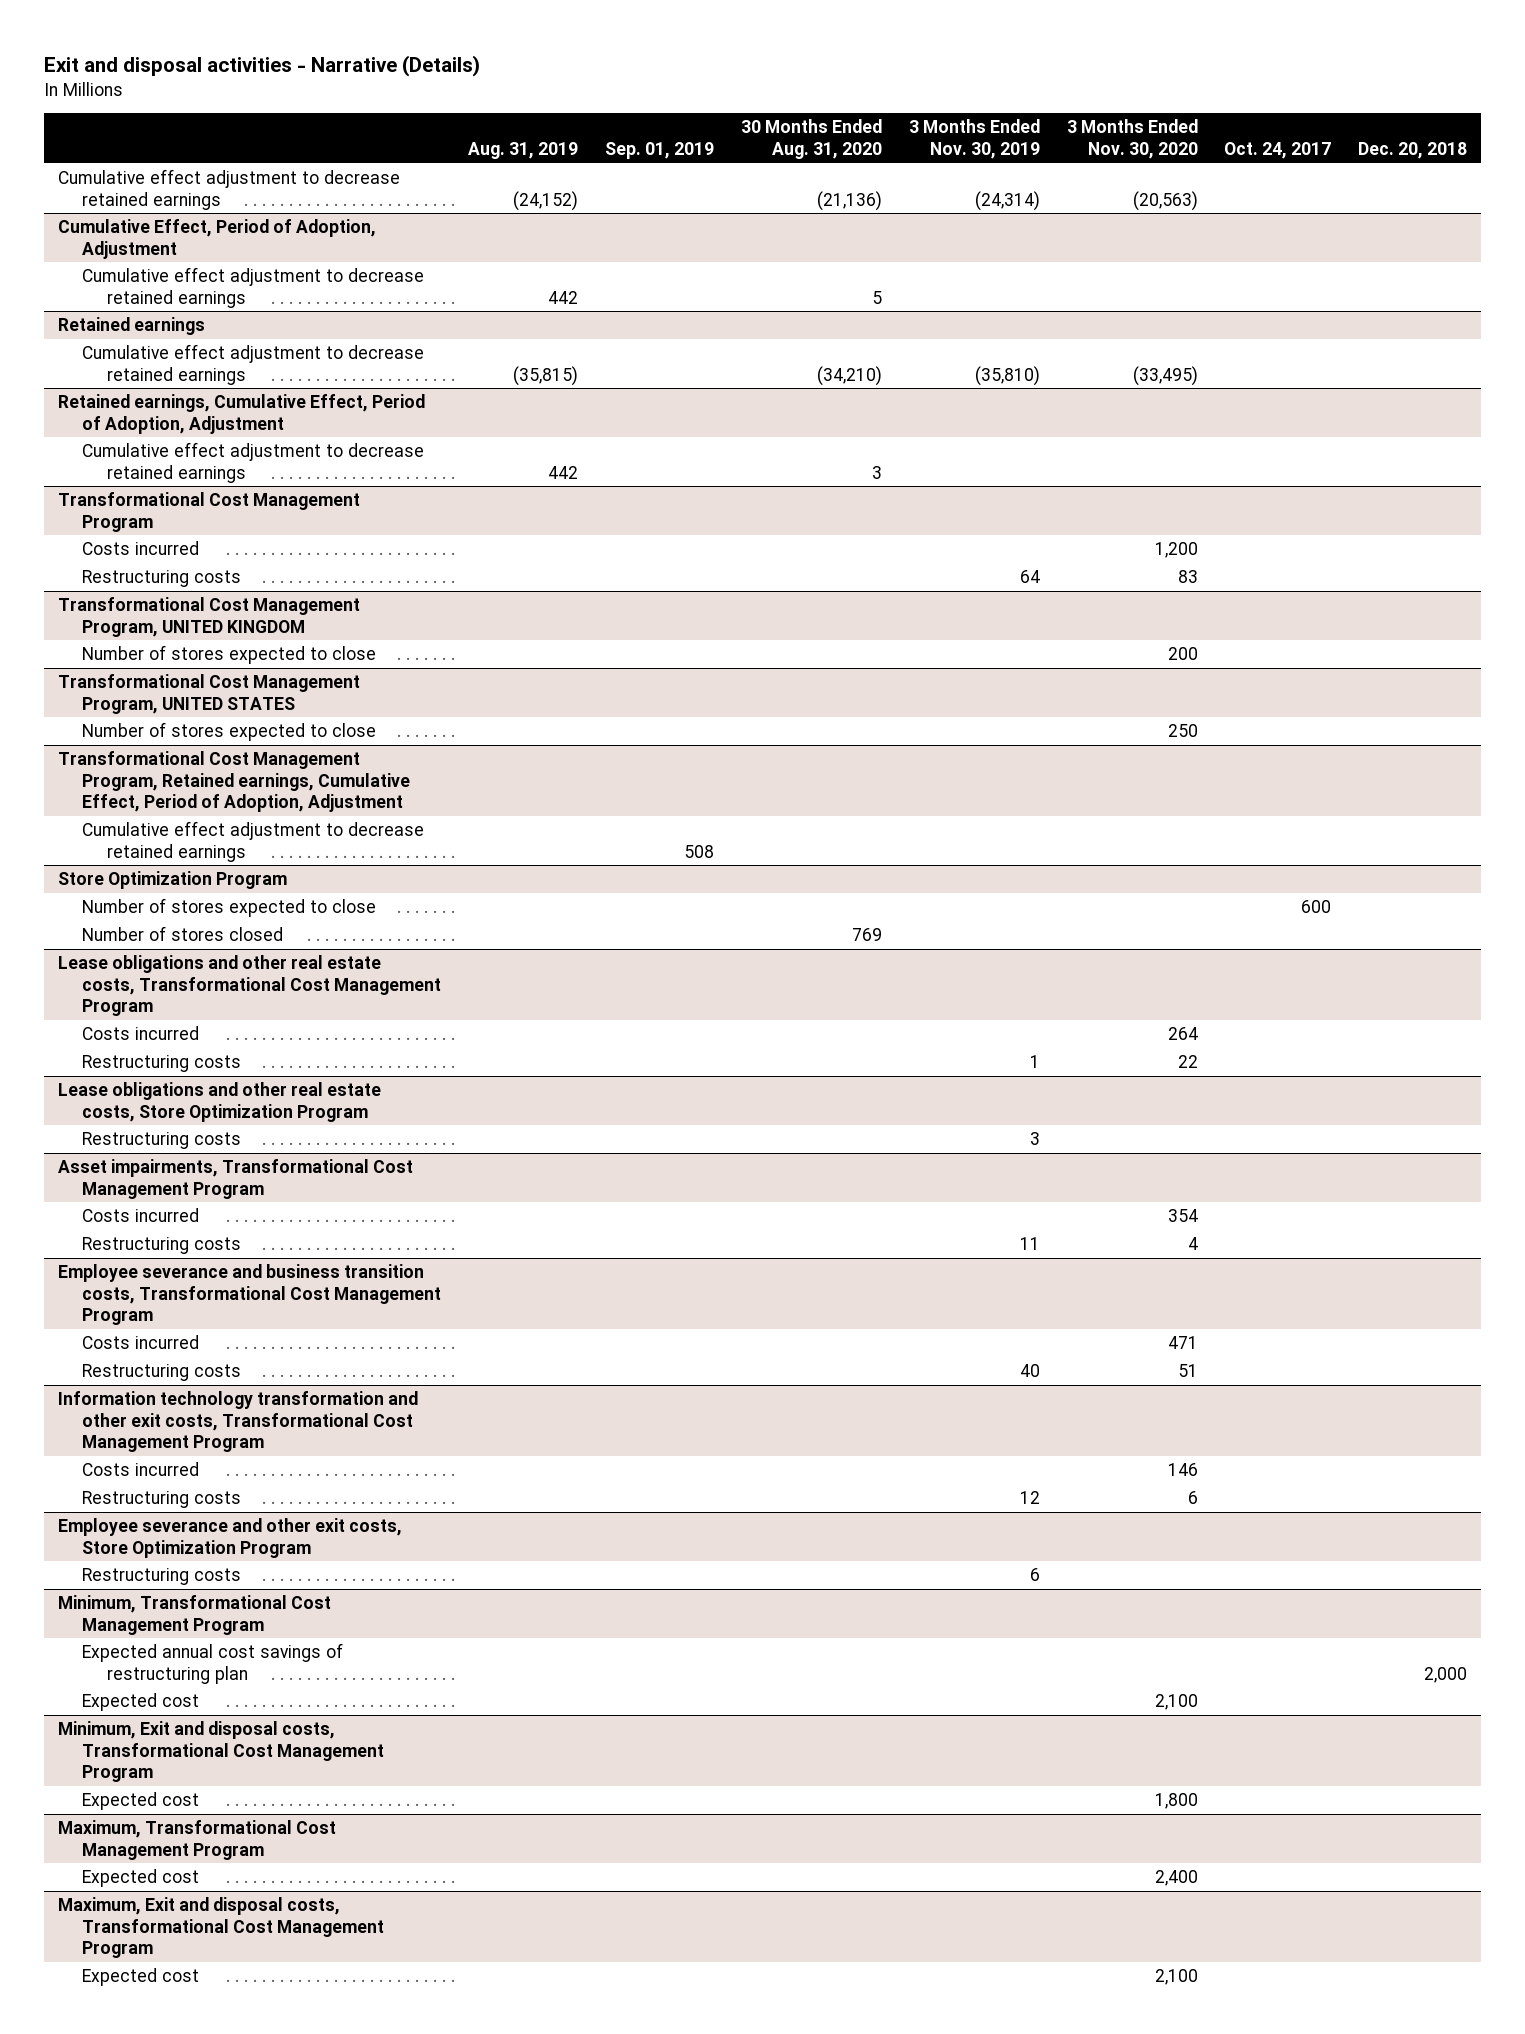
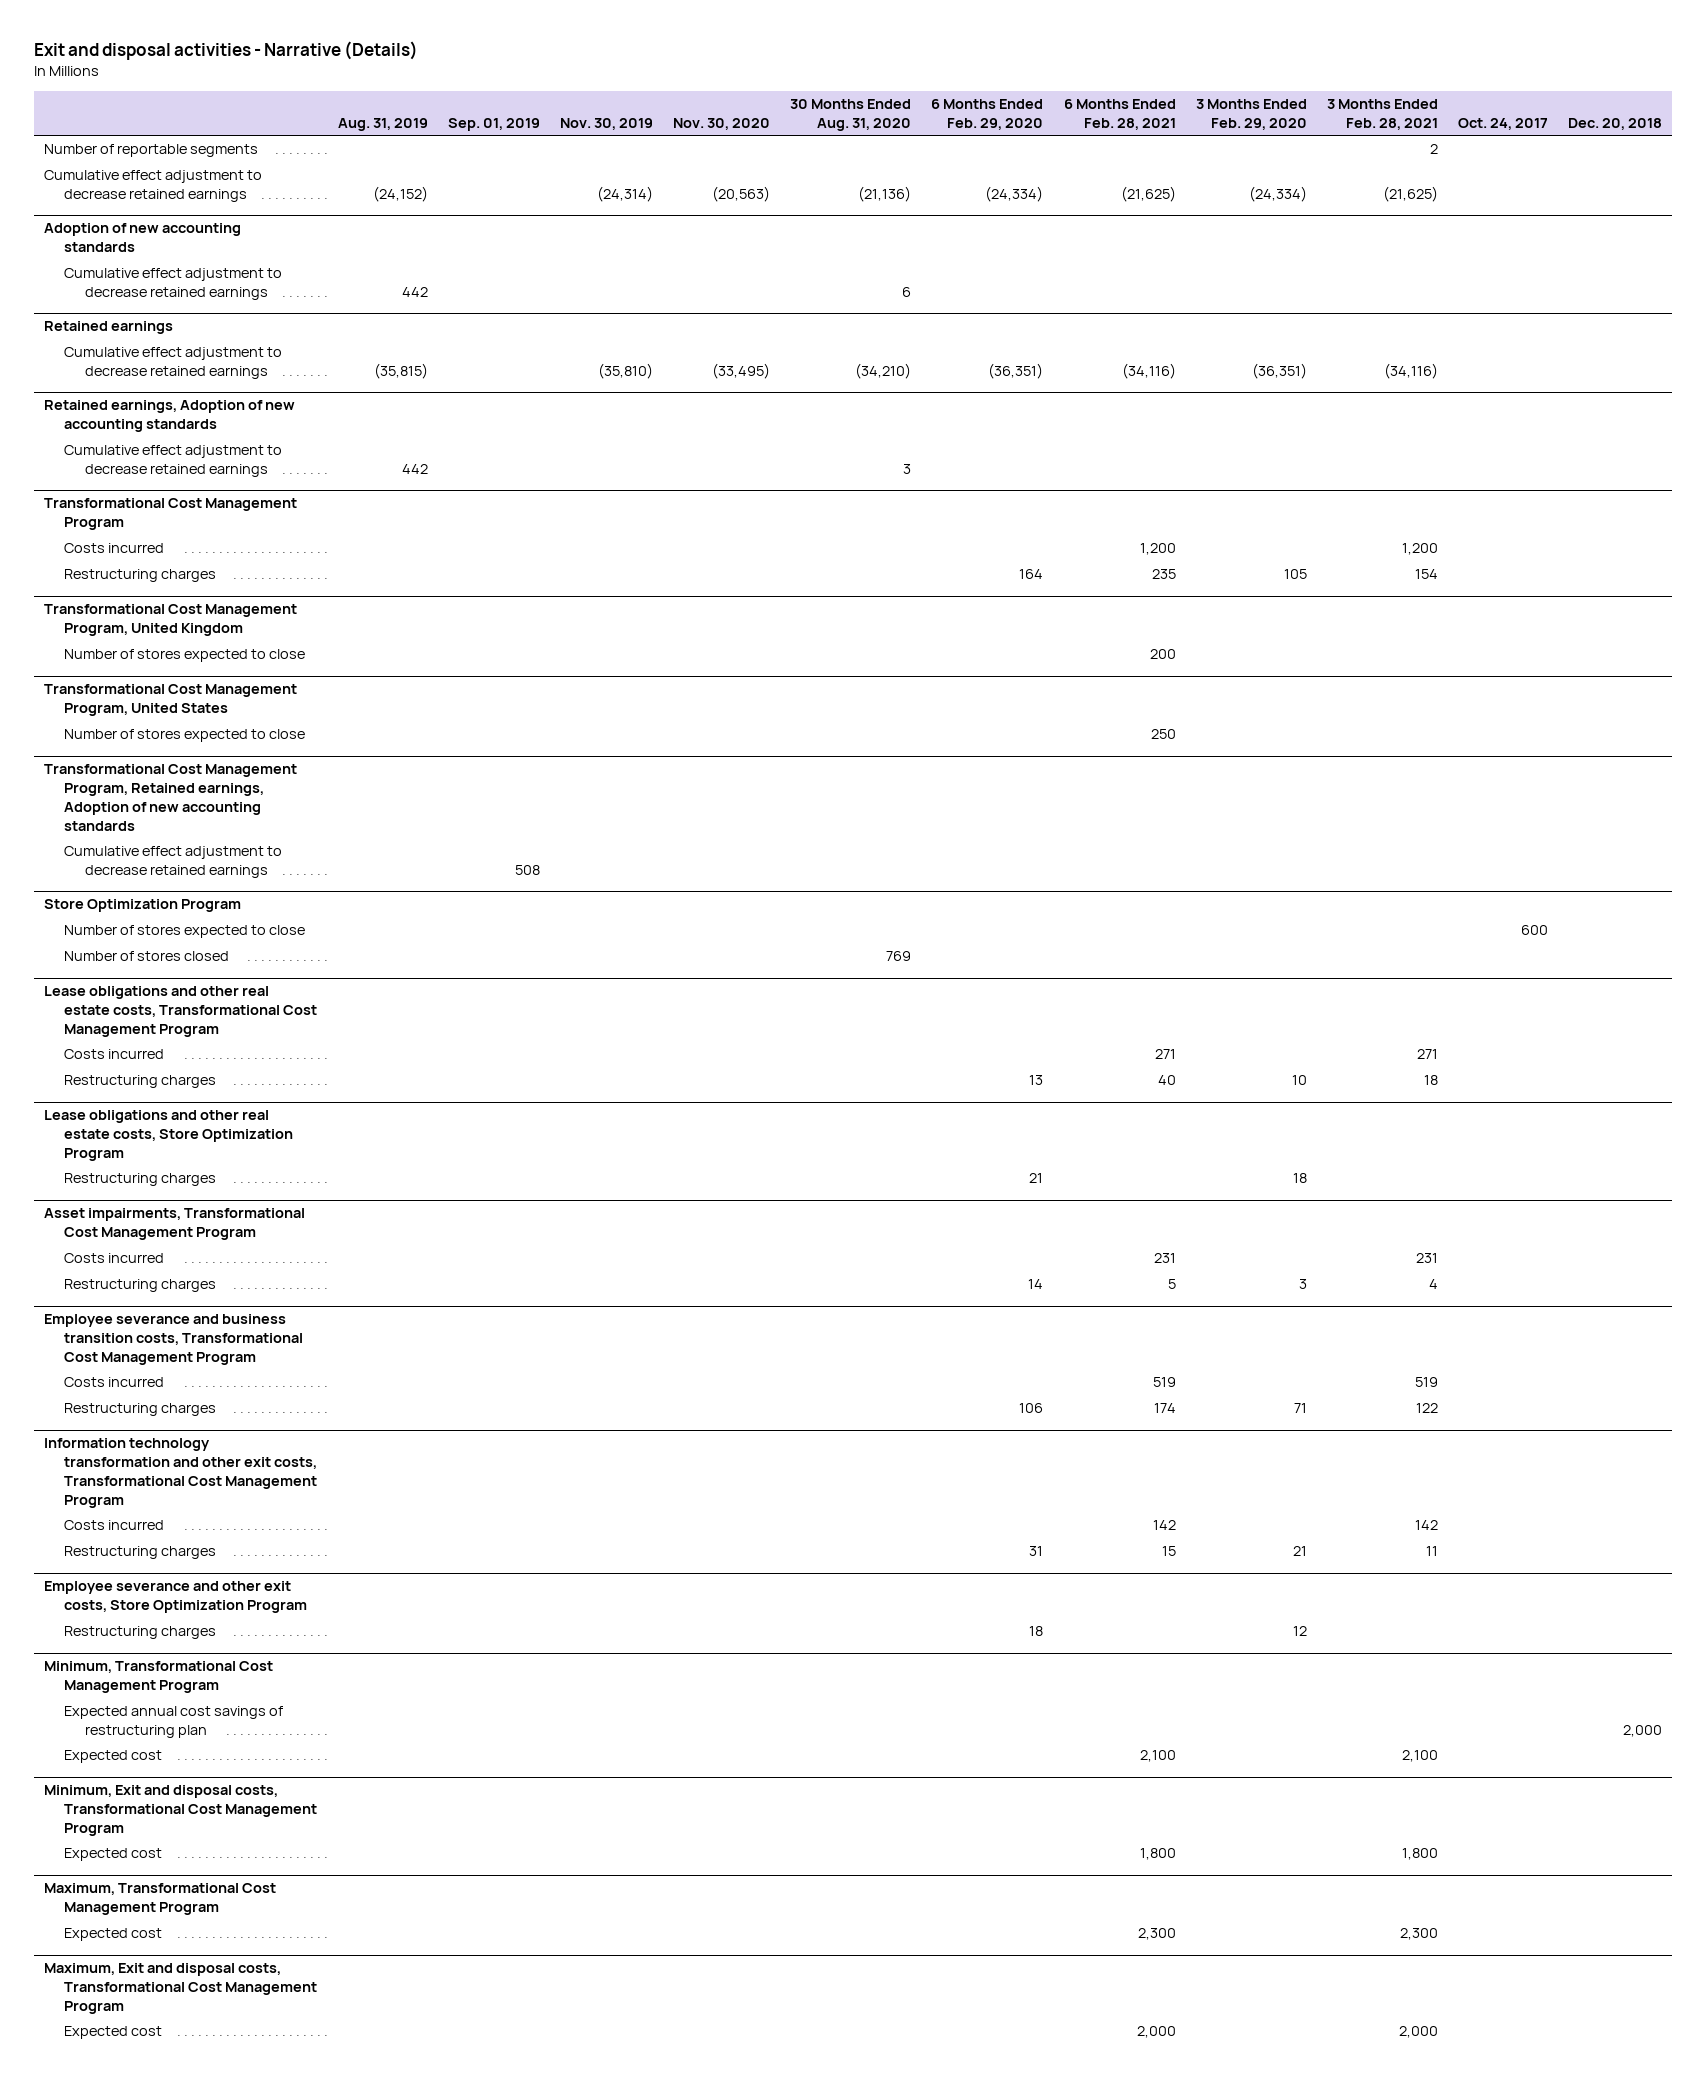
[908,119,1040,160] 3 Months Ended Nov. 30, 2019 -> none
[1066,119,1198,160] 3 Months Ended Nov. 30, 2020 -> none
none -> [559,117,653,130] Nov. 30, 2019
none -> [673,117,771,130] Nov. 30, 2020
none -> [931,98,1044,130] 6 Months Ended Feb. 29, 2020
none -> [1063,98,1176,130] 6 Months Ended Feb. 28, 2021
none -> [1195,98,1307,130] 3 Months Ended Feb. 29, 2020
none -> [1326,98,1438,130] 3 Months Ended Feb. 28, 2021
none -> [43,144,258,158] Number of reportable segments
[57,219,376,259] Cumulative Effect, Period of Adoption, Adjustment -> [43,223,241,253] Adoption of new accounting standards
[871,290,882,304] 5 -> [902,286,912,297] 6
[57,394,425,434] Retained earnings, Cumulative Effect, Period of Adoption, Adjustment -> [43,400,295,433] Retained earnings, Adoption of new accounting standards
[82,570,242,588] Restructuring costs -> [64,569,217,583] Restructuring charges
[57,597,360,637] Transformational Cost Management Program, UNITED KINGDOM -> [43,604,297,637] Transformational Cost Management Program, United Kingdom
[57,674,360,714] Transformational Cost Management Program, UNITED STATES -> [43,684,297,717] Transformational Cost Management Program, United States
[57,751,411,813] Transformational Cost Management Program, Retained earnings, Cumulative Effect, Period of Adoption, Adjustment -> [43,764,297,831] Transformational Cost Management Program, Retained earnings, Adoption of new accounting standards
[82,1055,242,1073] Restructuring costs -> [64,1075,217,1089] Restructuring charges
[82,1132,242,1150] Restructuring costs -> [64,1173,217,1187] Restructuring charges
[82,1237,242,1255] Restructuring costs -> [64,1279,217,1293] Restructuring charges
[82,1364,242,1382] Restructuring costs -> [64,1403,217,1417] Restructuring charges
[82,1491,242,1509] Restructuring costs -> [64,1546,217,1560] Restructuring charges
[82,1568,242,1586] Restructuring costs -> [64,1626,217,1640] Restructuring charges

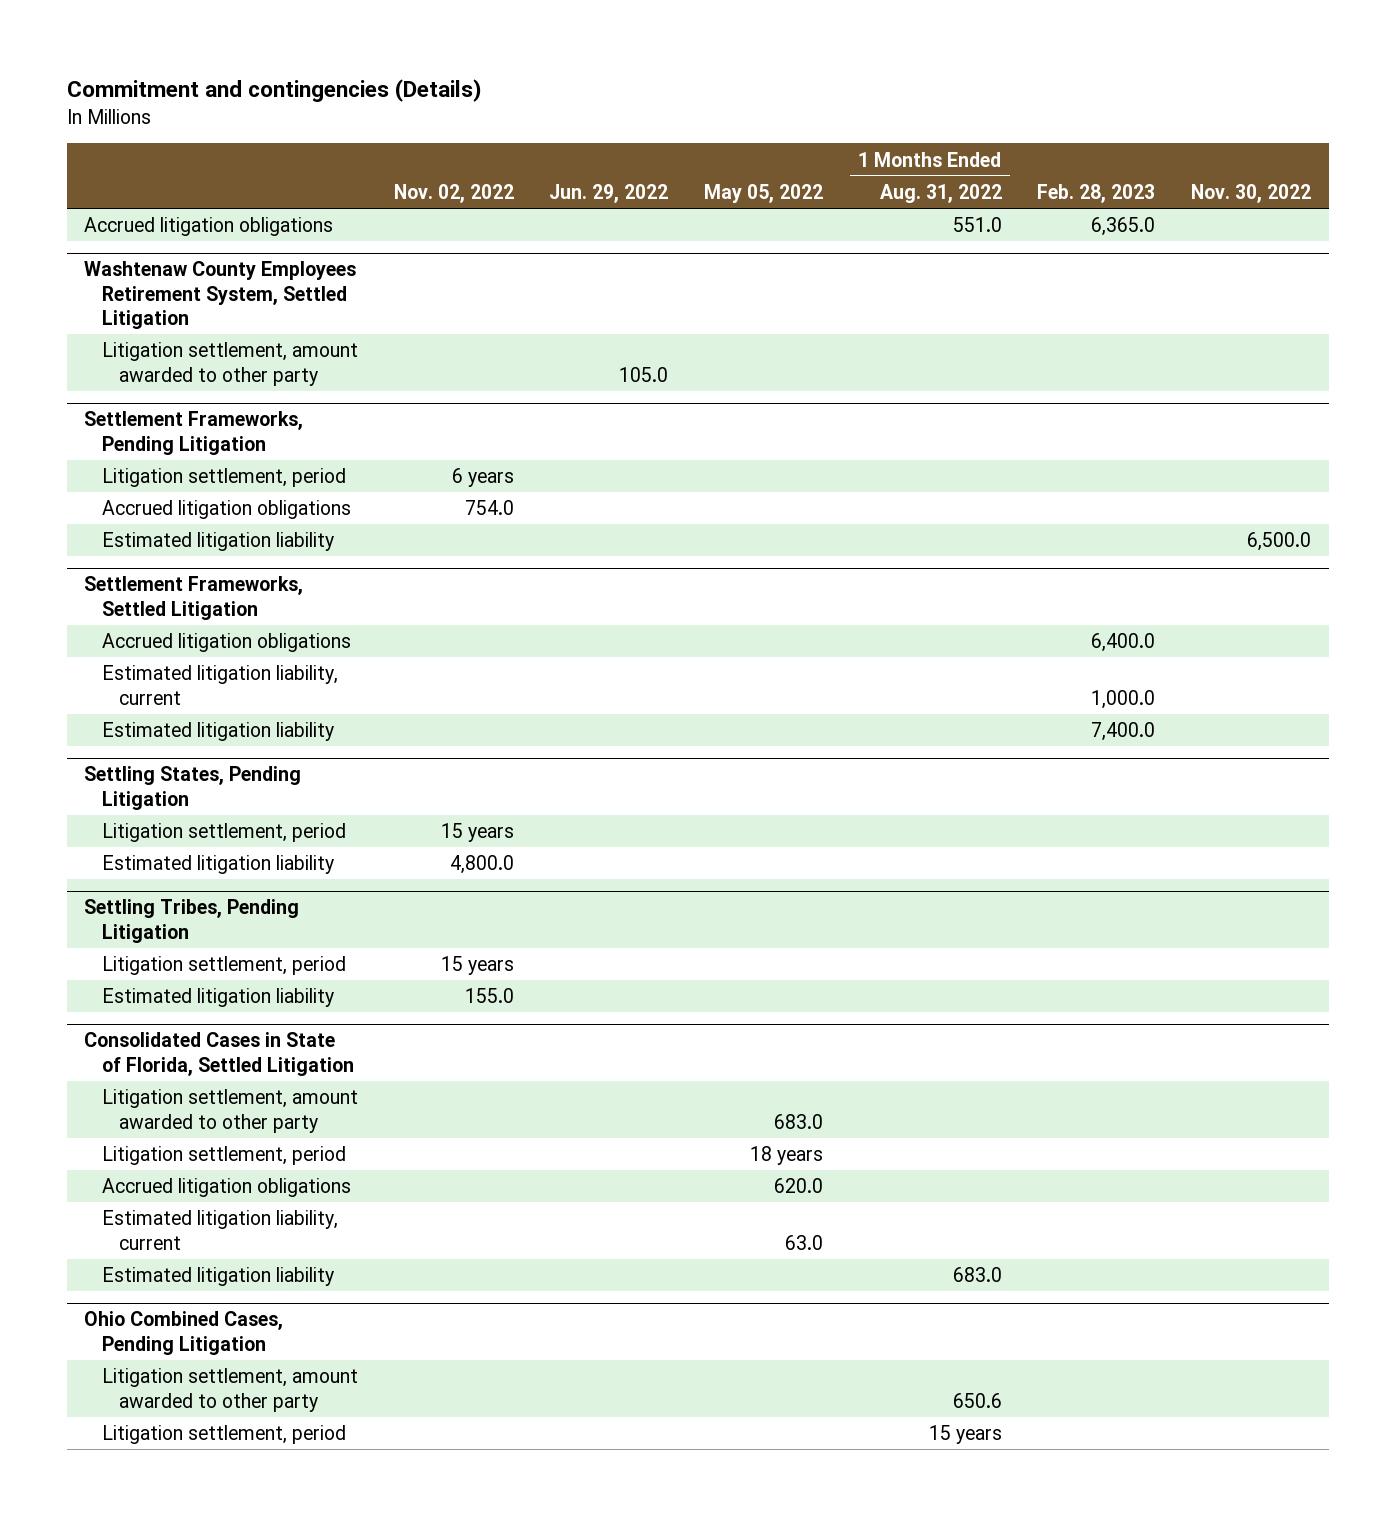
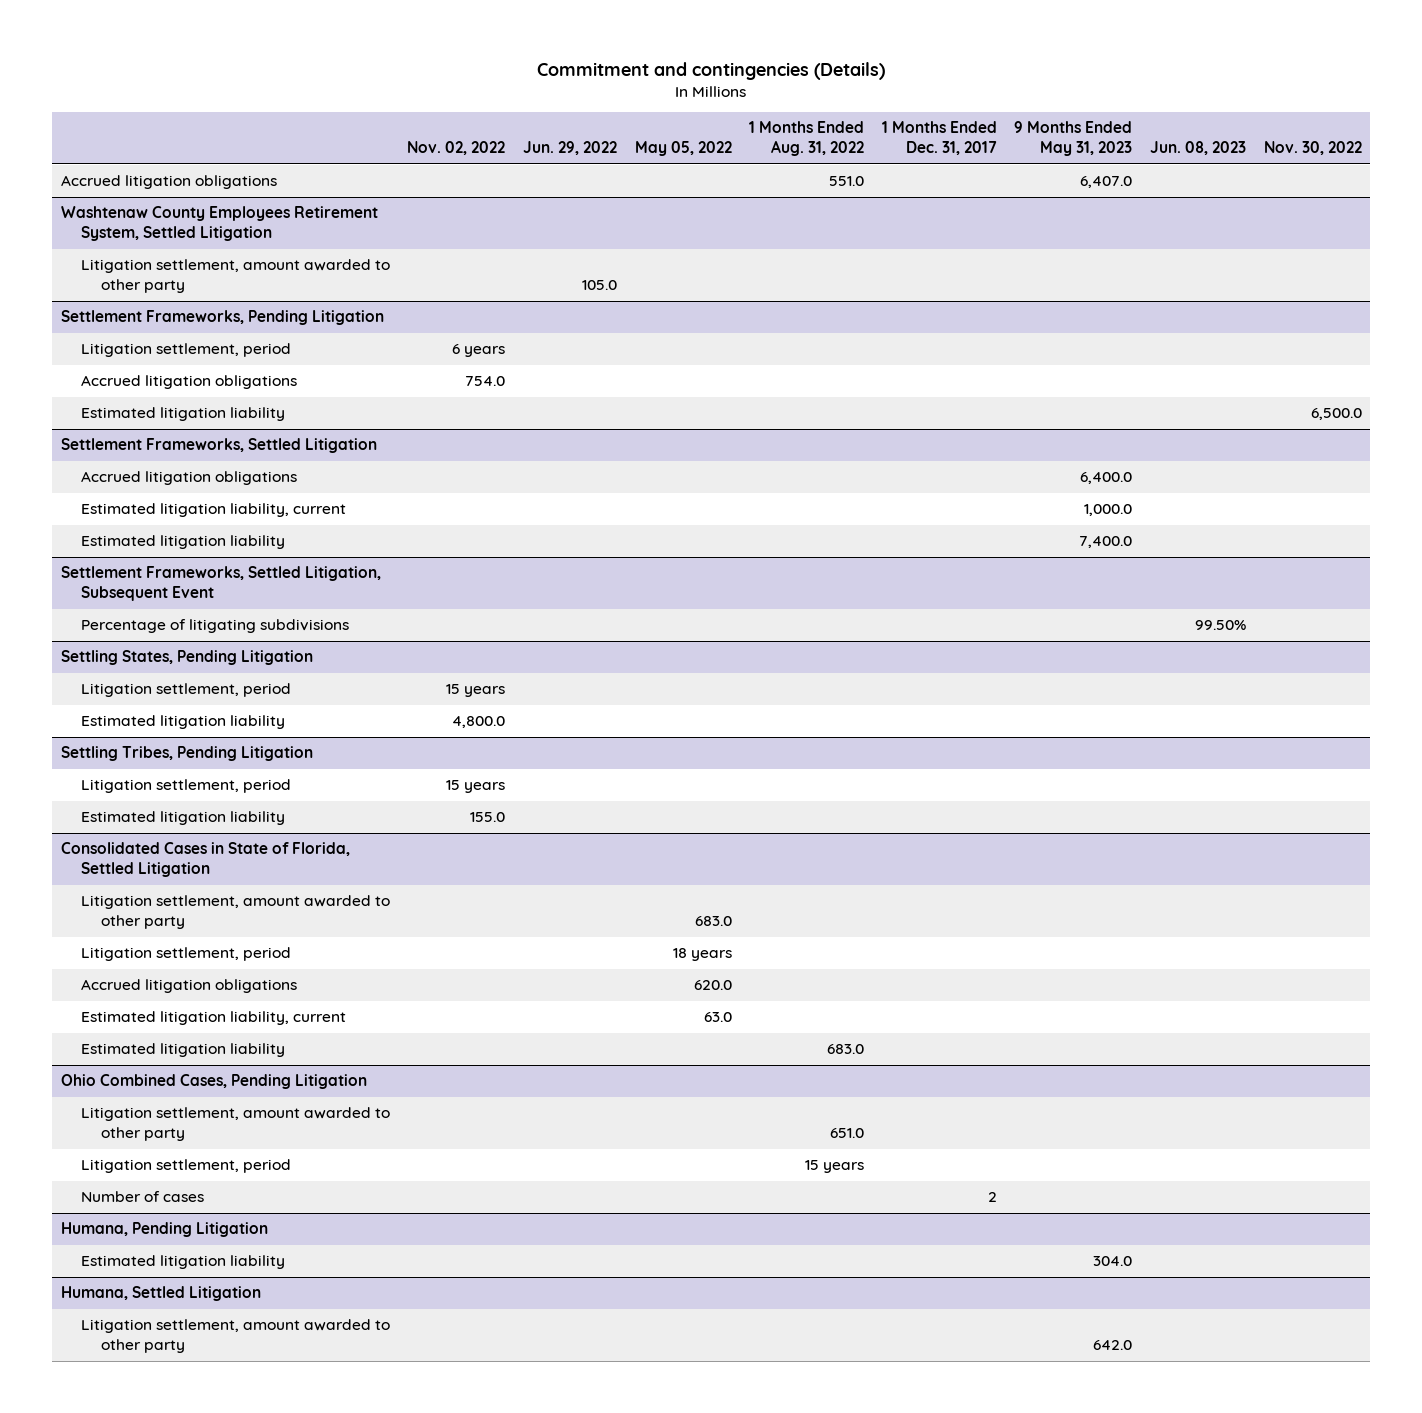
[1037,183,1156,203] Feb. 28, 2023 -> none
none -> [881,121,997,156] 1 Months Ended Dec. 31, 2017
none -> [1014,121,1133,157] 9 Months Ended May 31, 2023
none -> [1149,141,1246,156] Jun. 08, 2023
none -> [60,566,381,602] Settlement Frameworks, Settled Litigation, Subsequent Event
none -> [80,619,349,634] Percentage of litigating subdivisions
[952,1392,1002,1408] 650.6 -> [830,1128,865,1139] 651.0
none -> [80,1191,204,1203] Number of cases
none -> [60,1222,268,1238] Humana, Pending Litigation
none -> [80,1255,285,1270] Estimated litigation liability
none -> [60,1286,261,1302] Humana, Settled Litigation
none -> [80,1319,390,1354] Litigation settlement, amount awarded to other party

